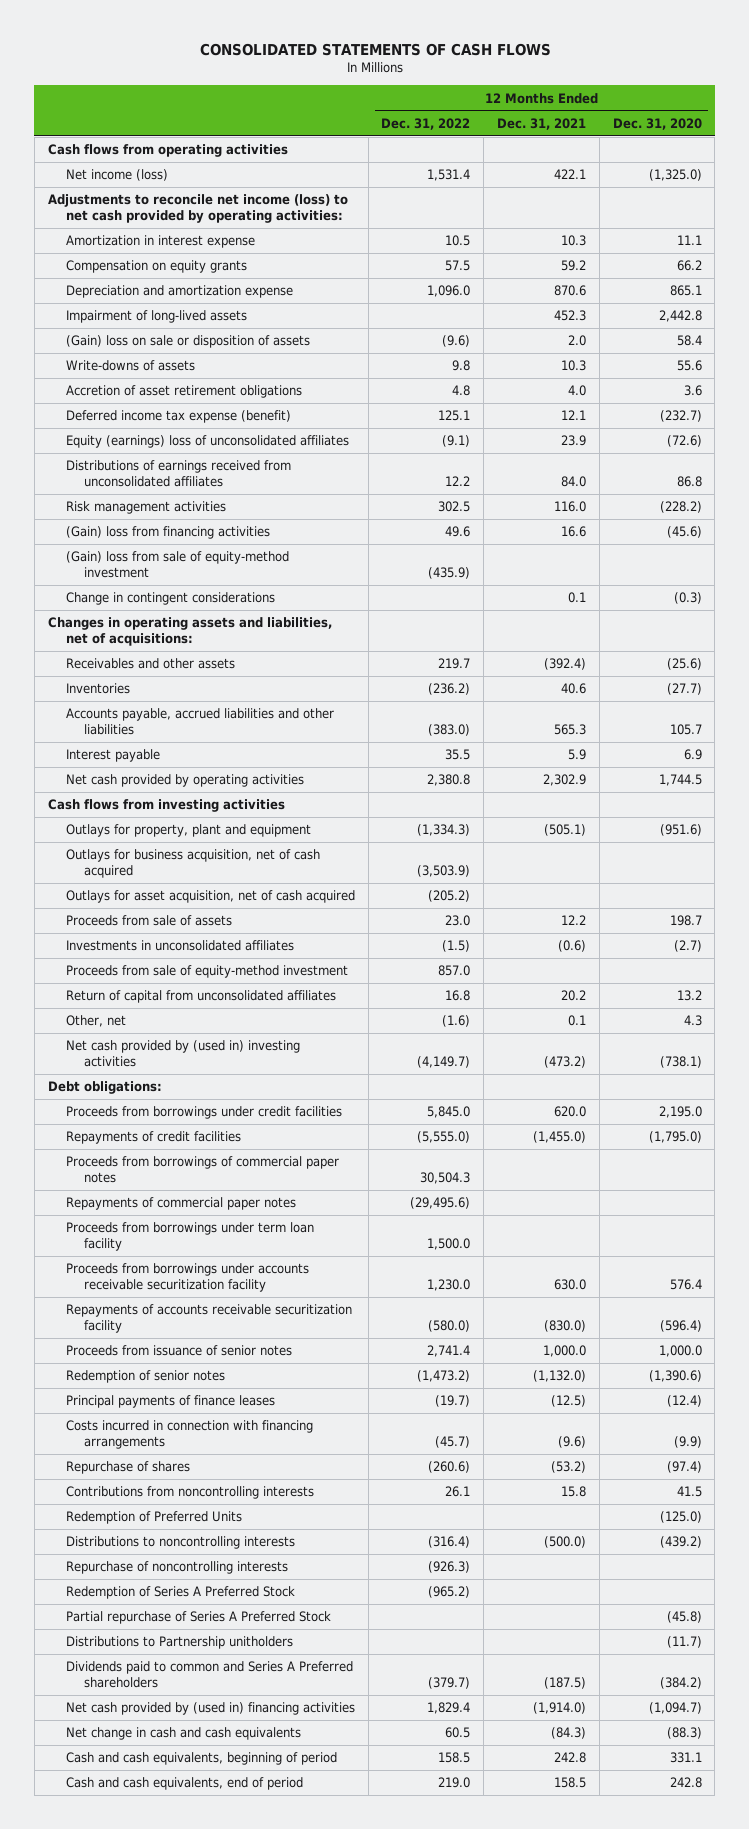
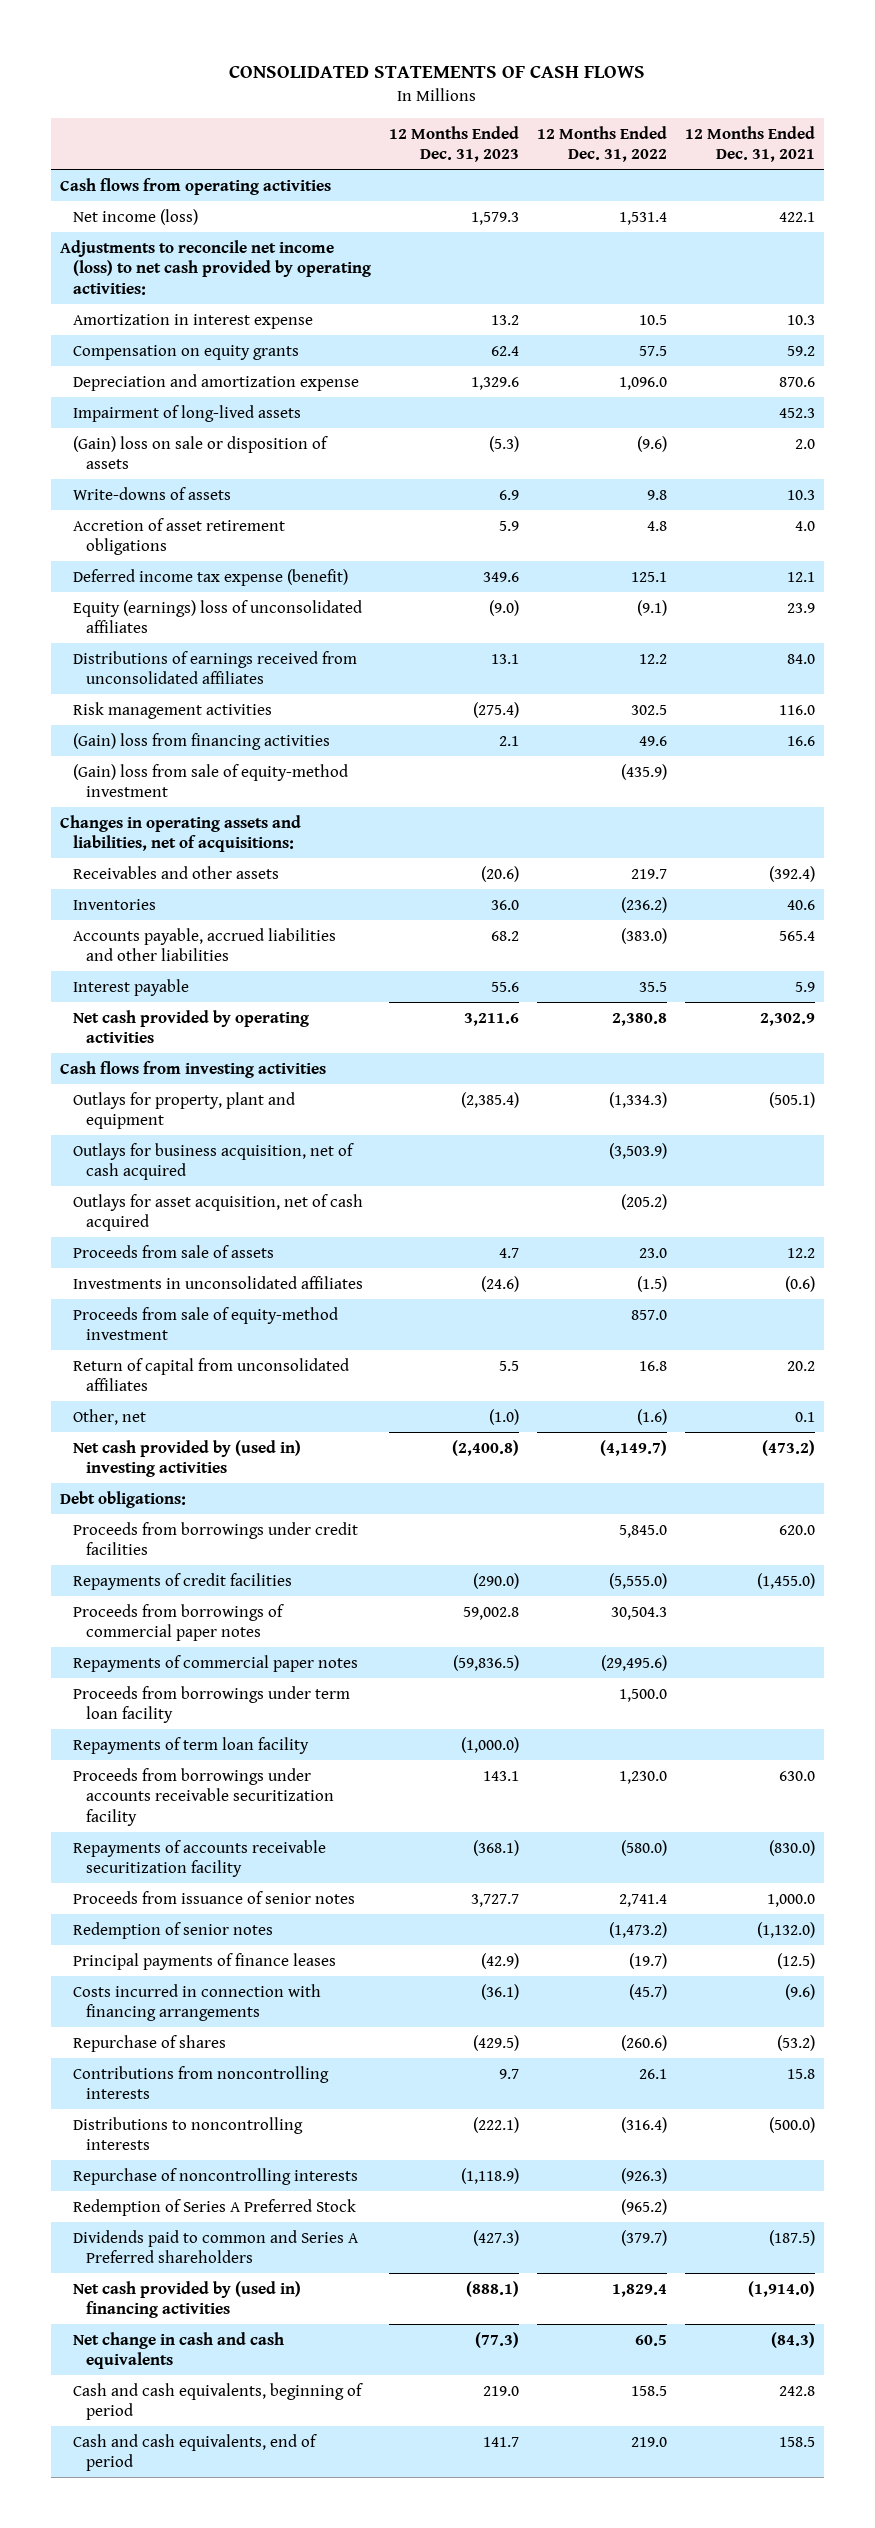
[612,117,702,130] Dec. 31, 2020 -> none
none -> [388,125,519,163] 12 Months Ended Dec. 31, 2023
[65,592,275,606] Change in contingent considerations -> none
[554,723,587,735] 565.3 -> [778,930,815,941] 565.4
none -> [72,1736,309,1754] Repayments of term loan facility
[65,1511,242,1525] Redemption of Preferred Units -> none
[65,1611,331,1625] Partial repurchase of Series A Preferred Stock -> none
[65,1636,293,1650] Distributions to Partnership unitholders -> none

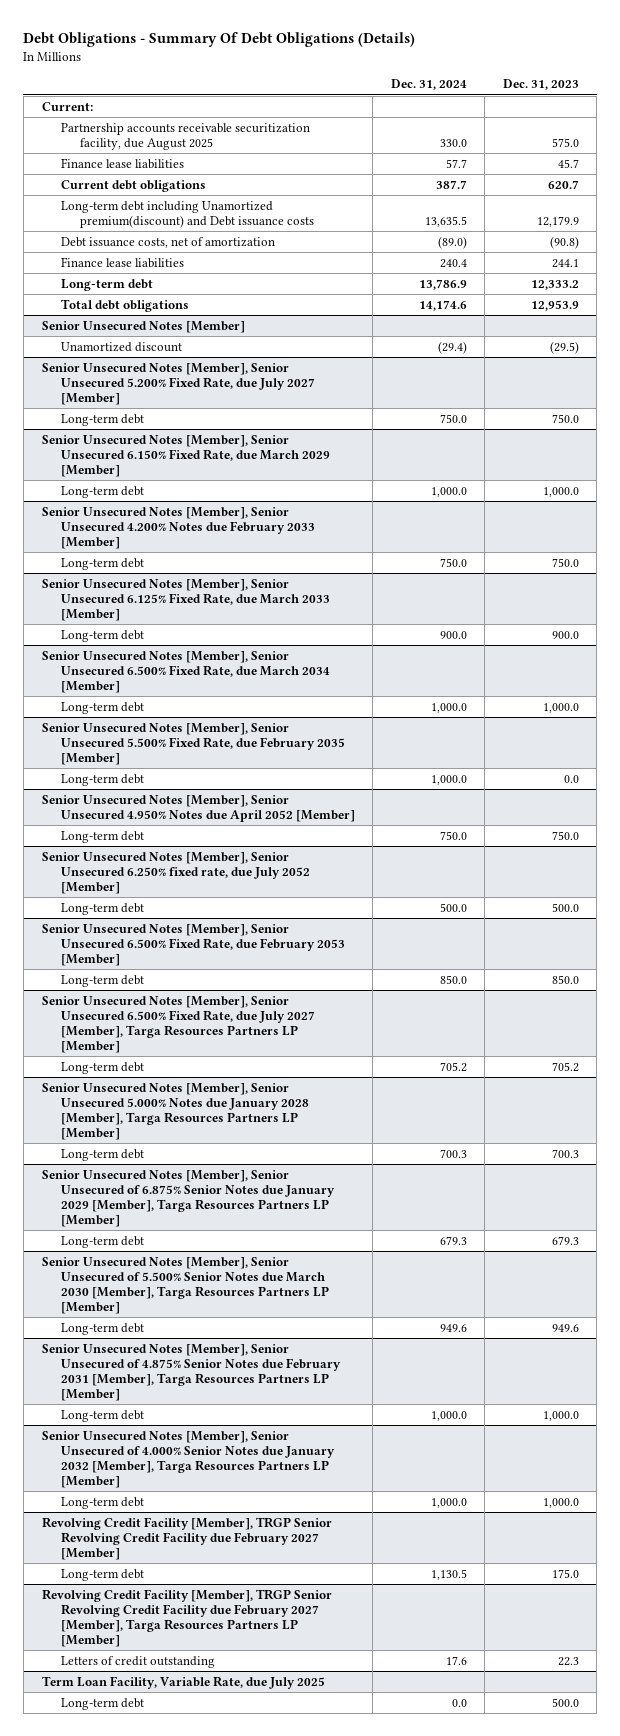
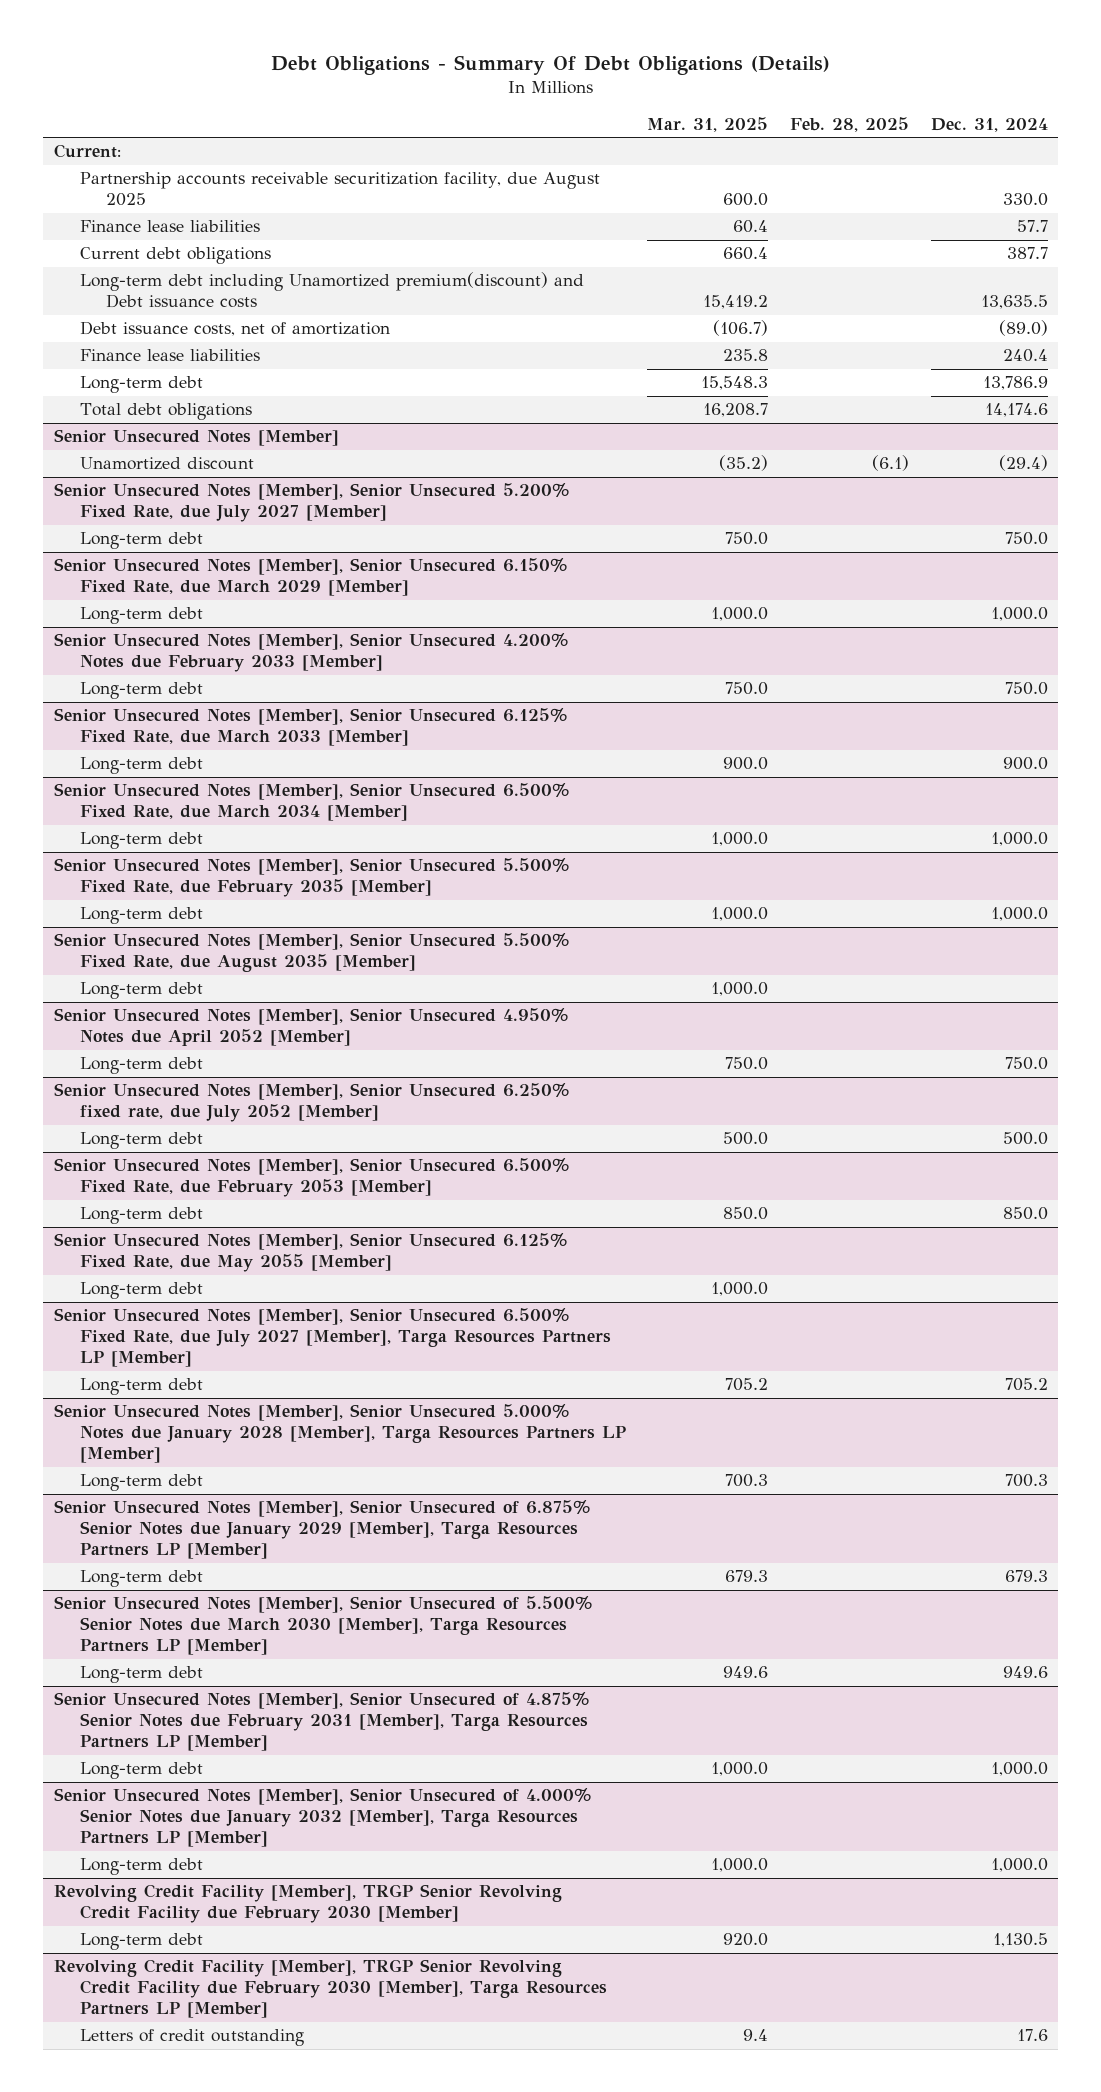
[502,79,579,91] Dec. 31, 2023 -> none
none -> [647,116,769,132] Mar. 31, 2025
none -> [789,116,909,132] Feb. 28, 2025
none -> [53,933,569,973] Senior Unsecured Notes [Member], Senior Unsecured 5.500% Fixed Rate, due August 2035 [Member]
none -> [79,982,203,1000] Long-term debt
none -> [53,1233,567,1273] Senior Unsecured Notes [Member], Senior Unsecured 6.125% Fixed Rate, due May 2055 [Member]
none -> [79,1282,203,1300] Long-term debt
[41,1516,332,1560] Revolving Credit Facility [Member], TRGP Senior Revolving Credit Facility due February 2027 [Member] -> [53,1884,562,1924] Revolving Credit Facility [Member], TRGP Senior Revolving Credit Facility due February 2030 [Member]
[41,1588,332,1647] Revolving Credit Facility [Member], TRGP Senior Revolving Credit Facility due February 2027 [Member], Targa Resources Partners LP [Member] -> [53,1959,607,2019] Revolving Credit Facility [Member], TRGP Senior Revolving Credit Facility due February 2030 [Member], Targa Resources Partners LP [Member]
[41,1675,325,1689] Term Loan Facility, Variable Rate, due July 2025 -> none
[60,1697,144,1710] Long-term debt -> none

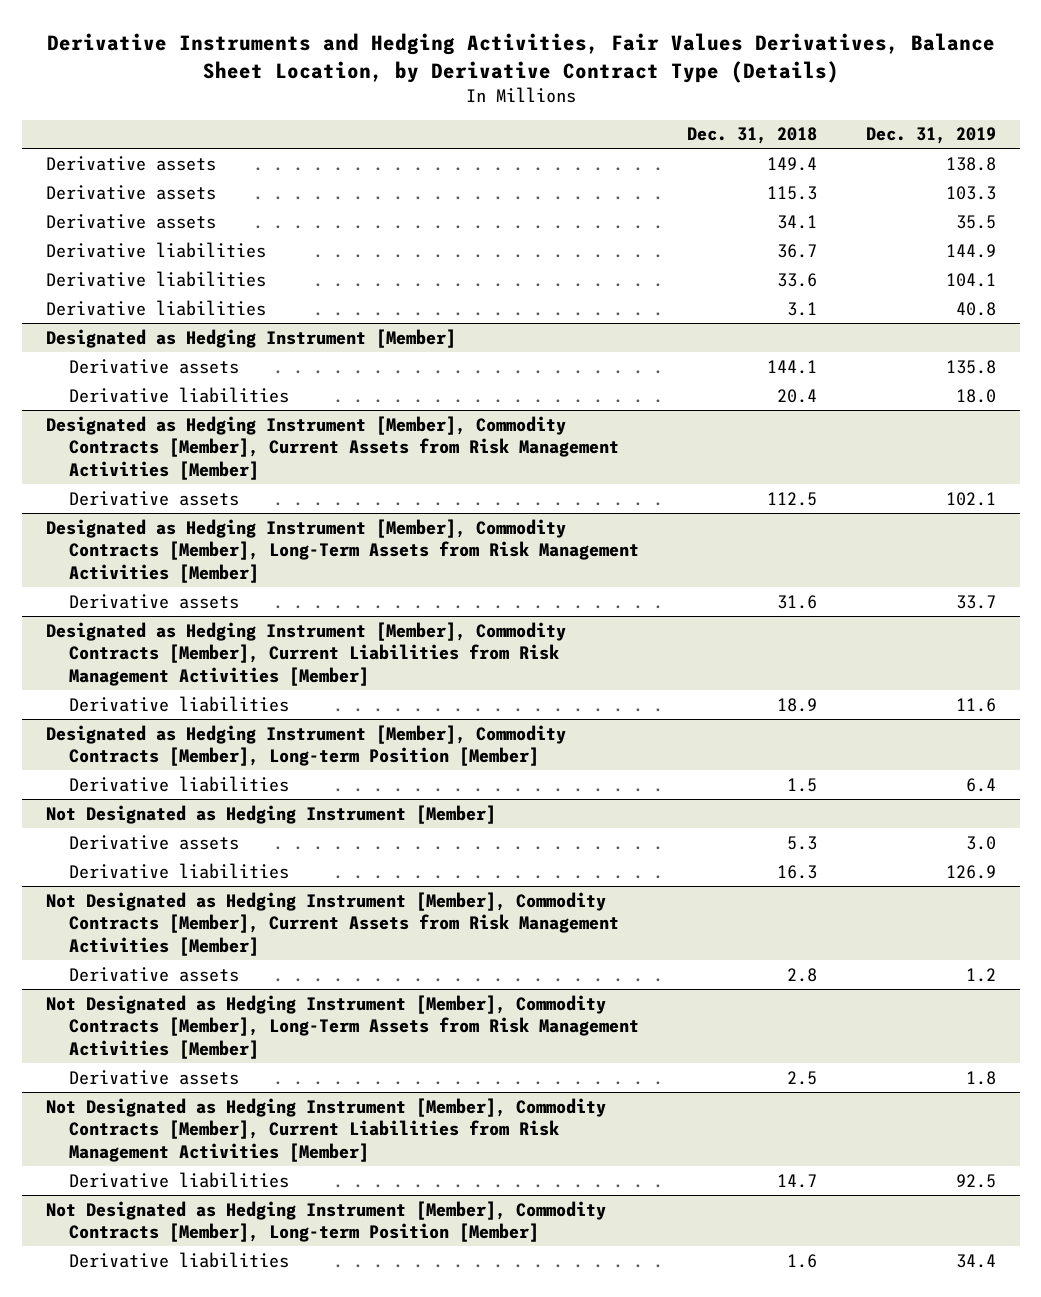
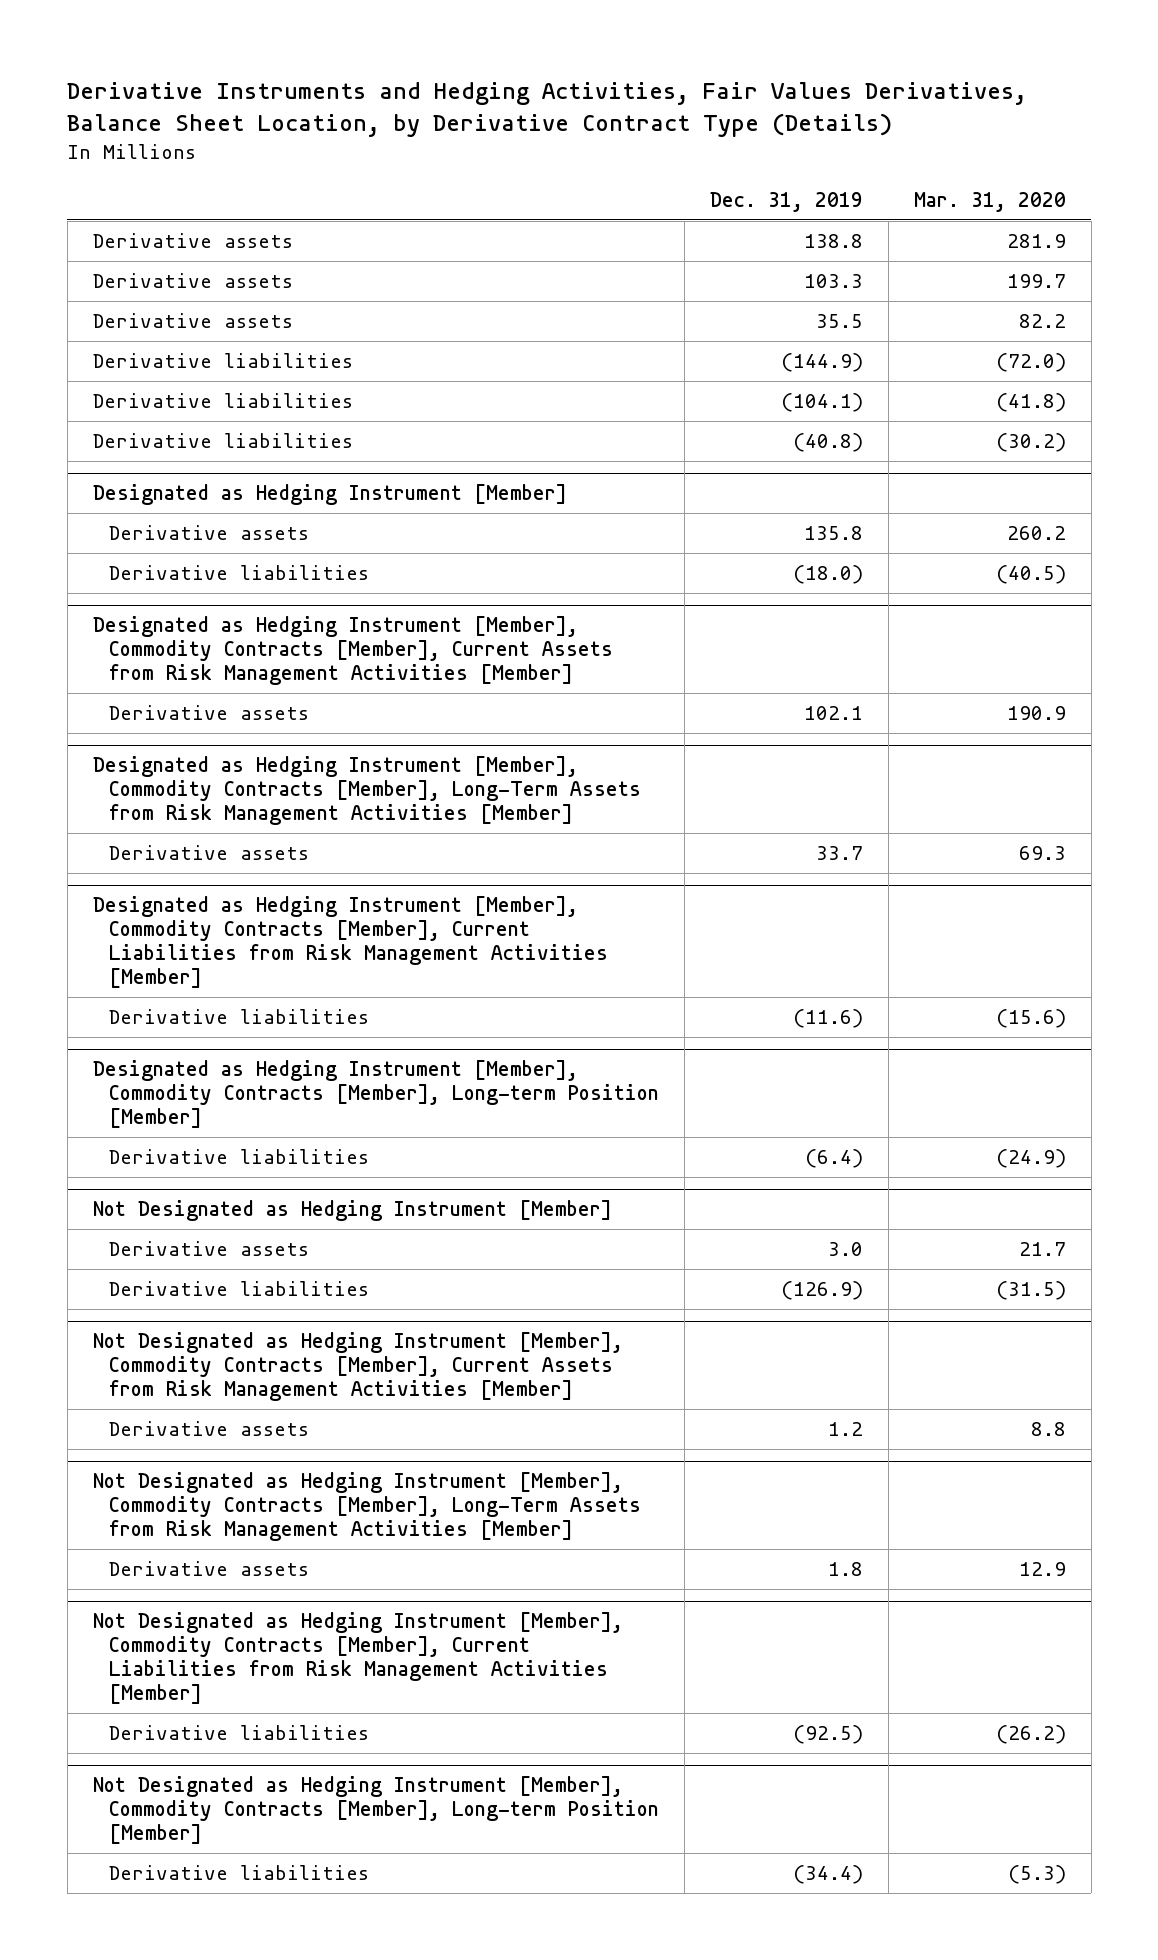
[687,127,818,145] Dec. 31, 2018 -> none
none -> [913,191,1066,212] Mar. 31, 2020
[945,243,996,258] 144.9 -> [780,353,863,373] (144.9)
[945,272,996,287] 104.1 -> [780,393,863,413] (104.1)
[955,301,996,316] 40.8 -> [792,433,863,453] (40.8)
[955,388,996,403] 18.0 -> [792,565,863,585] (18.0)
[955,697,996,712] 11.6 -> [792,1009,863,1029] (11.6)
[965,777,996,792] 6.4 -> [804,1149,863,1169] (6.4)
[945,864,996,879] 126.9 -> [780,1281,863,1301] (126.9)
[955,1173,996,1188] 92.5 -> [792,1725,863,1745] (92.5)
[955,1253,996,1268] 34.4 -> [792,1865,863,1885] (34.4)

